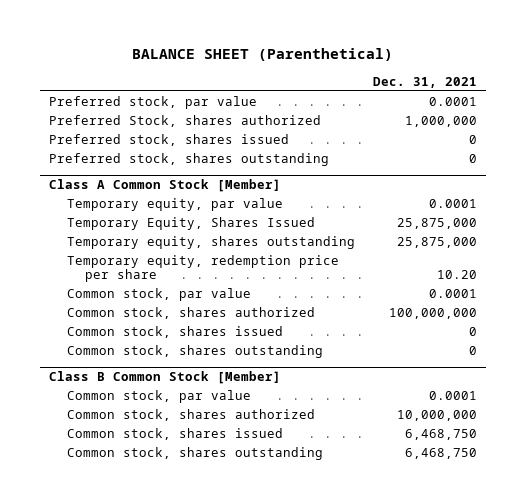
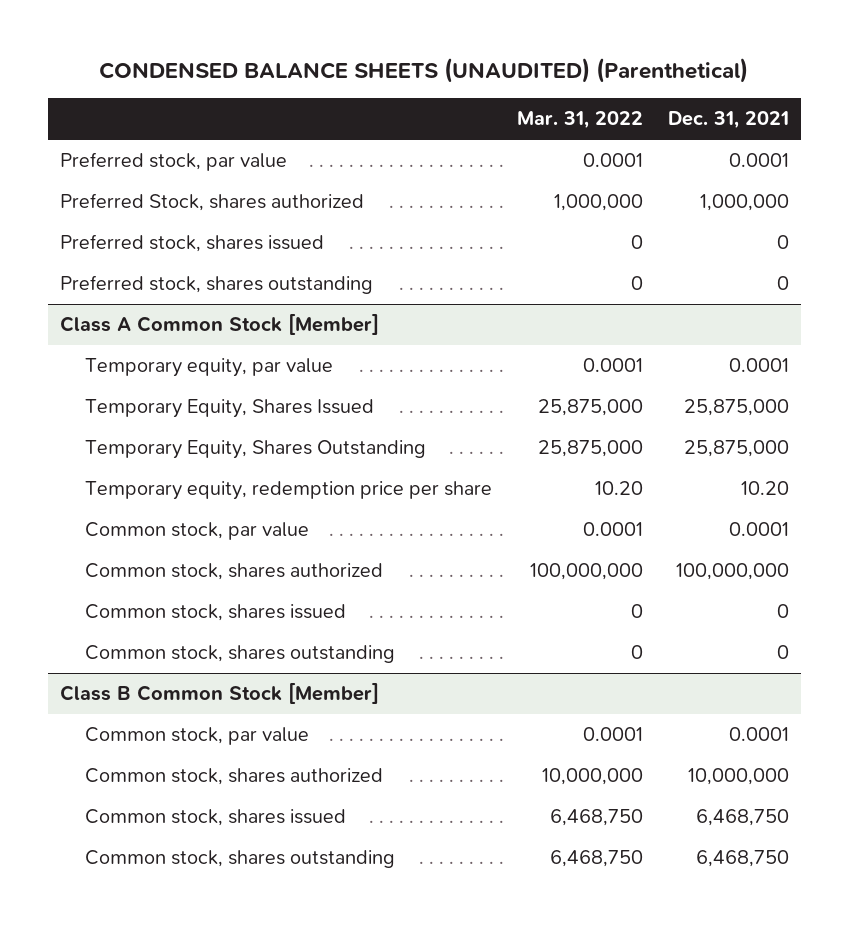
[132,48,394,62] BALANCE SHEET (Parenthetical) -> [99,58,749,84] CONDENSED BALANCE SHEETS (UNAUDITED) (Parenthetical)
none -> [516,111,643,130] Mar. 31, 2022
[67,235,356,249] Temporary equity, shares outstanding -> [84,440,426,460] Temporary Equity, Shares Outstanding

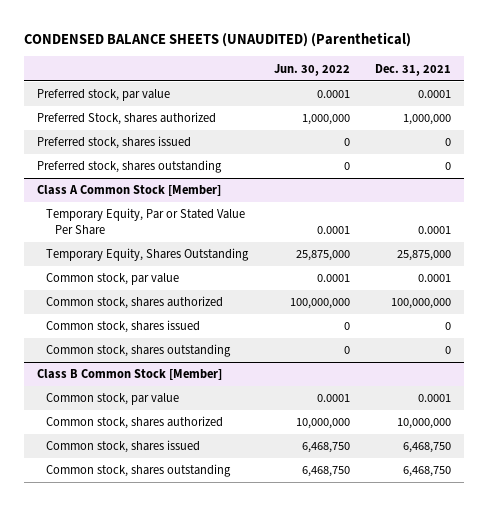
[516,111,643,130] Mar. 31, 2022 -> none
none -> [273,63,350,76] Jun. 30, 2022
[84,399,374,419] Temporary Equity, Shares Issued -> none
[84,358,333,378] Temporary equity, par value -> [45,208,245,235] Temporary Equity, Par or Stated Value Per Share
[84,481,492,501] Temporary equity, redemption price per share -> none

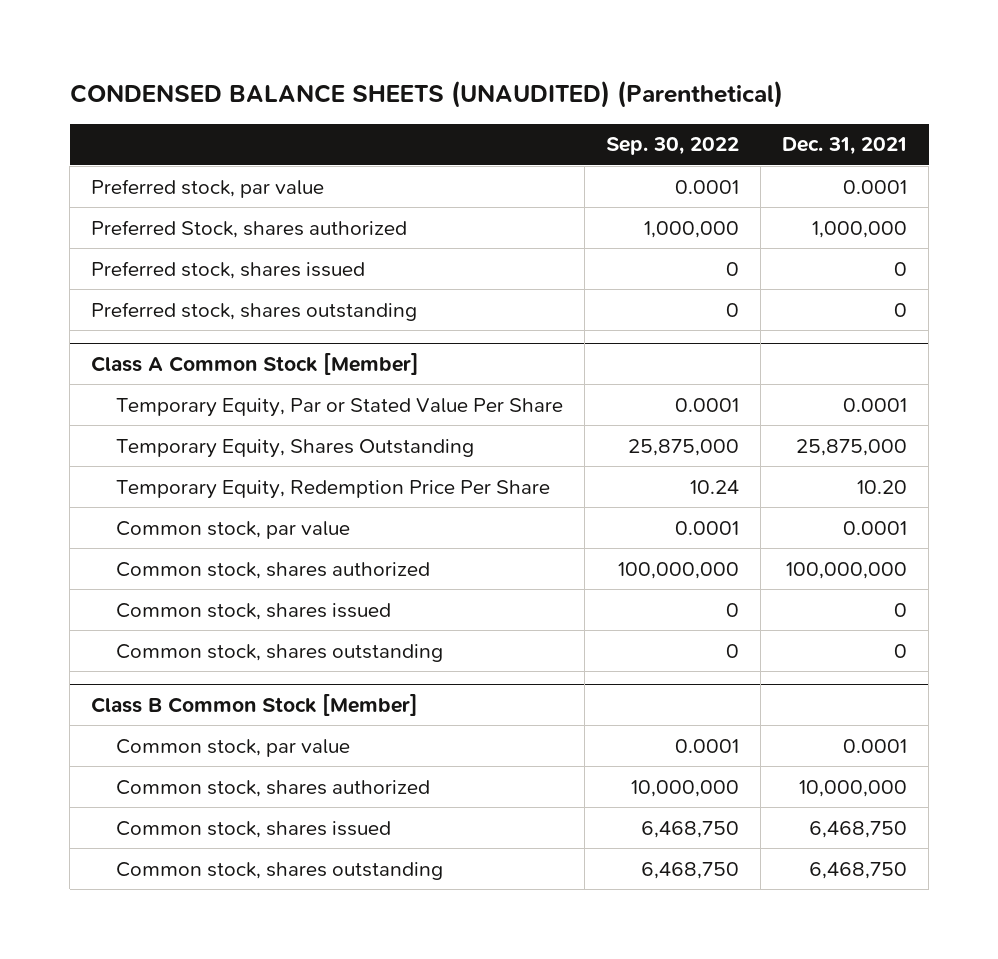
[273,63,350,76] Jun. 30, 2022 -> none
none -> [605,137,739,156] Sep. 30, 2022
none -> [115,479,550,499] Temporary Equity, Redemption Price Per Share

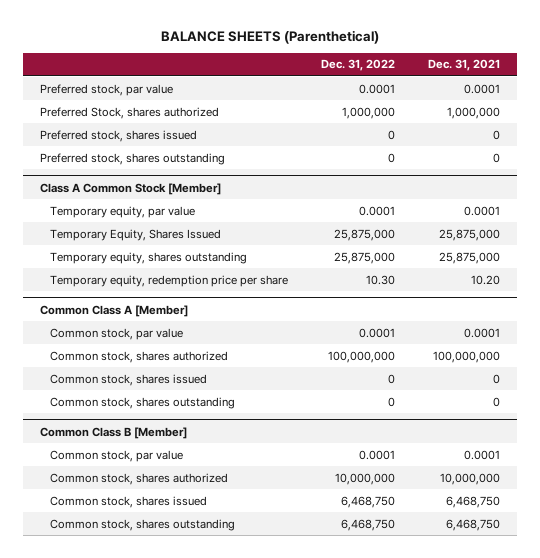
[69,80,783,109] CONDENSED BALANCE SHEETS (UNAUDITED) (Parenthetical) -> [160,30,379,45] BALANCE SHEETS (Parenthetical)
[605,137,739,156] Sep. 30, 2022 -> none
none -> [321,59,396,72] Dec. 31, 2022
[115,397,563,417] Temporary Equity, Par or Stated Value Per Share -> [50,205,196,218] Temporary equity, par value
none -> [50,228,222,241] Temporary Equity, Shares Issued
[115,438,474,458] Temporary Equity, Shares Outstanding -> [50,251,248,264] Temporary equity, shares outstanding
[115,479,550,499] Temporary Equity, Redemption Price Per Share -> [50,274,289,287] Temporary equity, redemption price per share
none -> [39,304,188,317] Common Class A [Member]
[91,693,419,716] Class B Common Stock [Member] -> [39,426,187,439] Common Class B [Member]

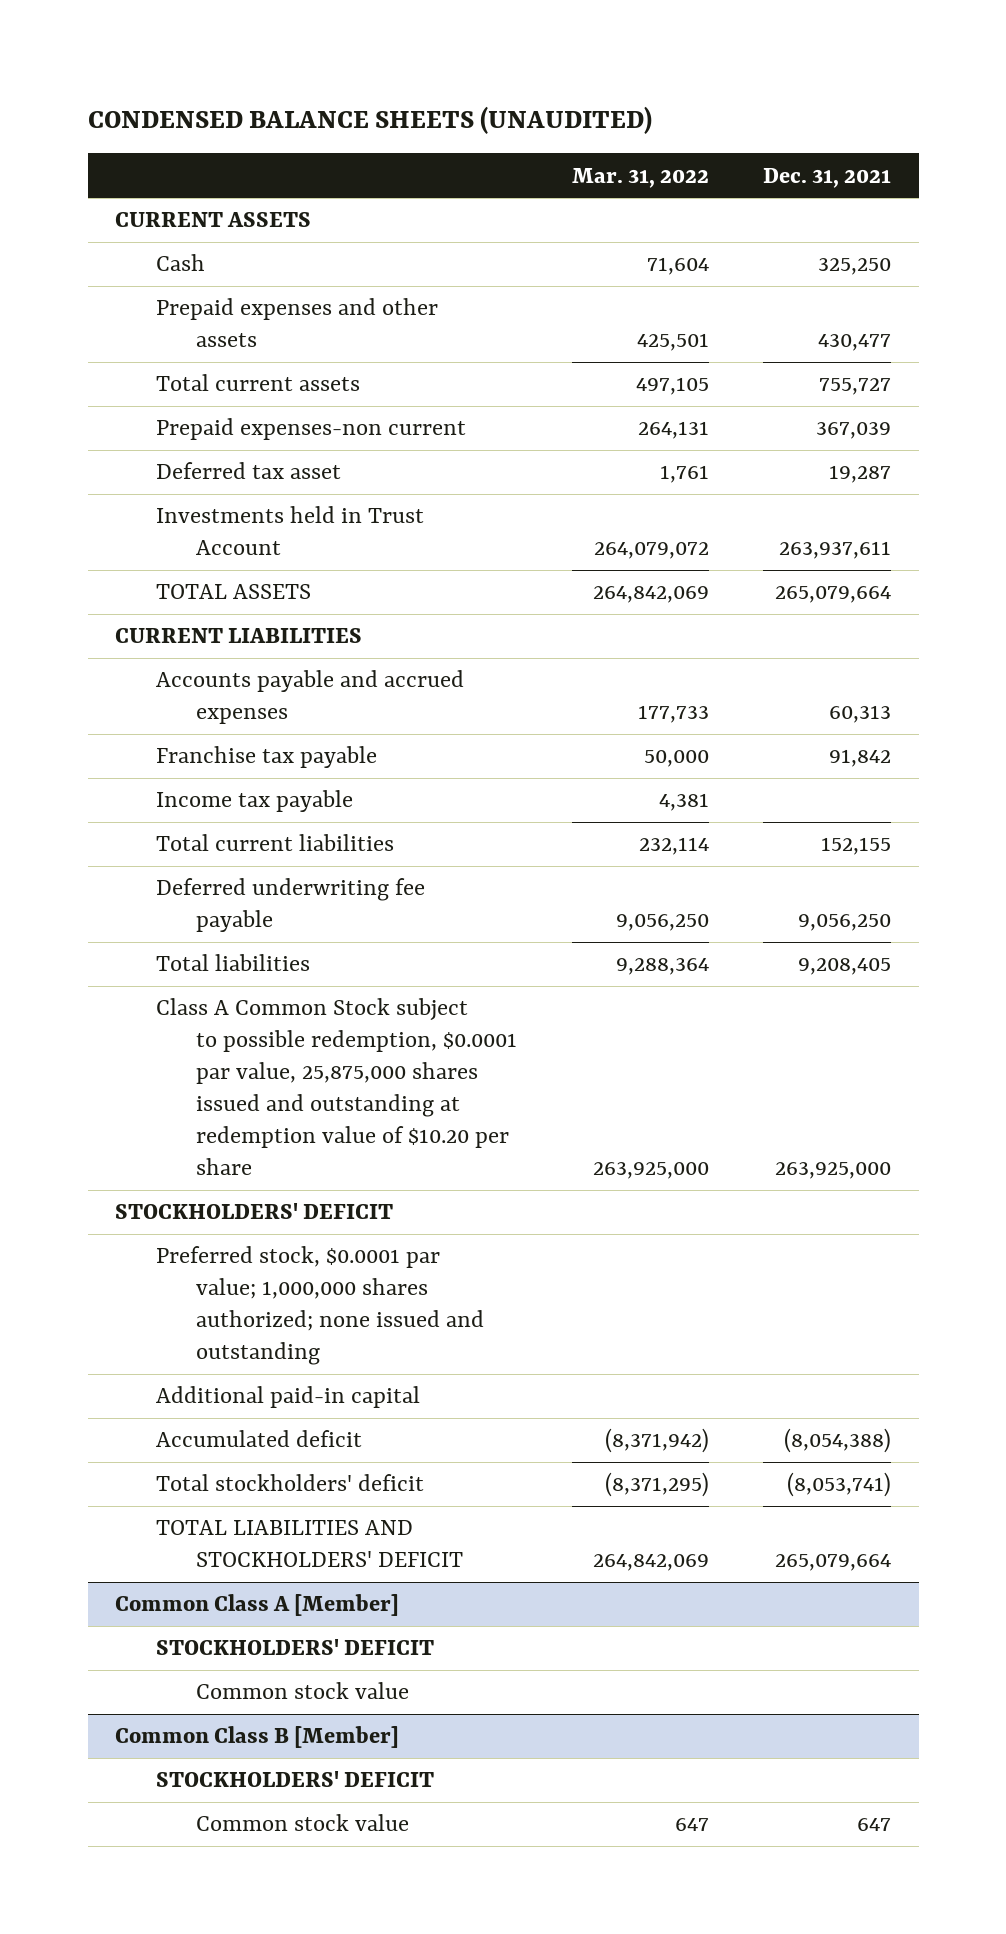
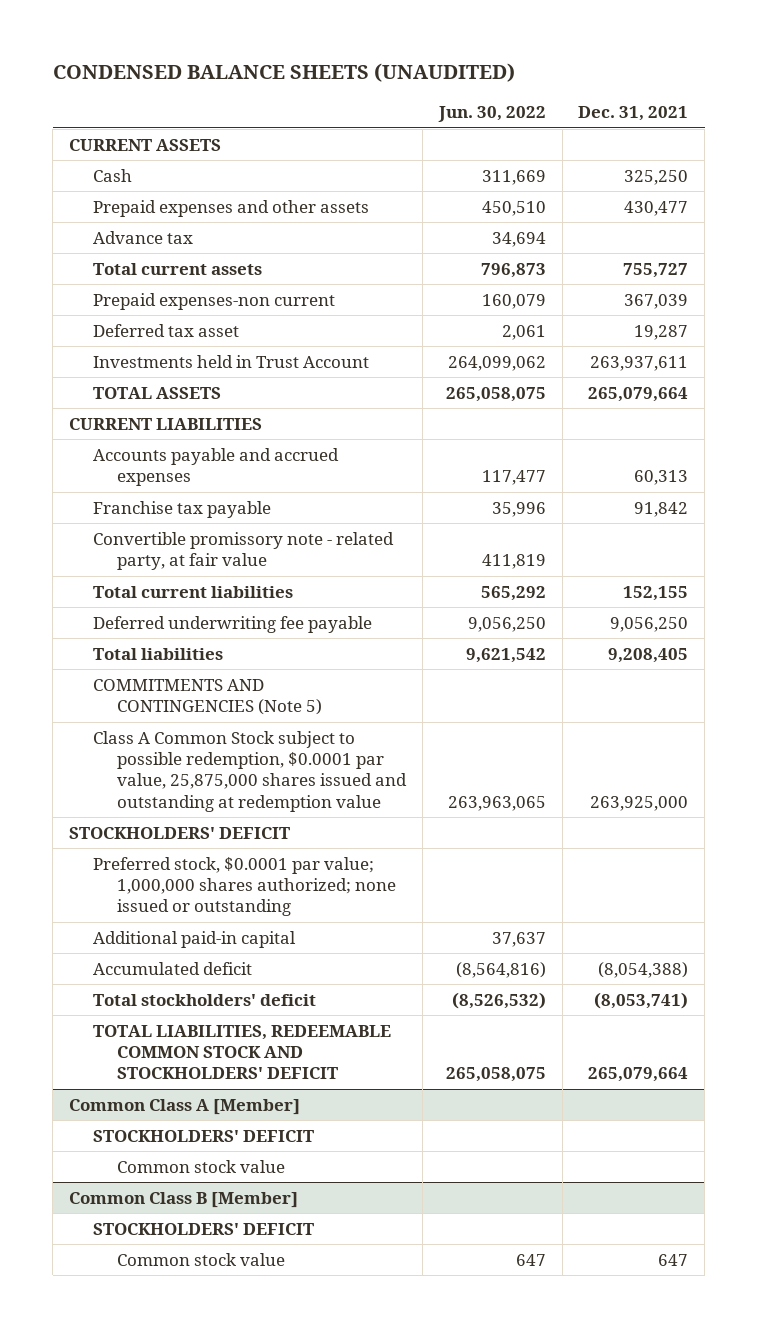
[571,167,709,188] Mar. 31, 2022 -> none
none -> [437,106,546,123] Jun. 30, 2022
none -> [93,230,194,244] Advance tax
[155,790,353,813] Income tax payable -> none
none -> [93,531,395,571] Convertible promissory note - related party, at fair value
none -> [93,678,323,716] COMMITMENTS AND CONTINGENCIES (Note 5)
[155,998,518,1176] Class A Common Stock subject to possible redemption, $0.0001 par value, 25,875,000 shares issued and outstanding at redemption value of $10.20 per share -> [93,730,408,812] Class A Common Stock subject to possible redemption, $0.0001 par value, 25,875,000 shares issued and outstanding at redemption value
[155,1246,485,1366] Preferred stock, $0.0001 par value; 1,000,000 shares authorized; none issued and outstanding -> [93,856,397,917] Preferred stock, $0.0001 par value; 1,000,000 shares authorized; none issued or outstanding
[155,1520,464,1568] TOTAL LIABILITIES AND STOCKHOLDERS' DEFICIT -> [93,1024,392,1080] TOTAL LIABILITIES, REDEEMABLE COMMON STOCK AND STOCKHOLDERS' DEFICIT

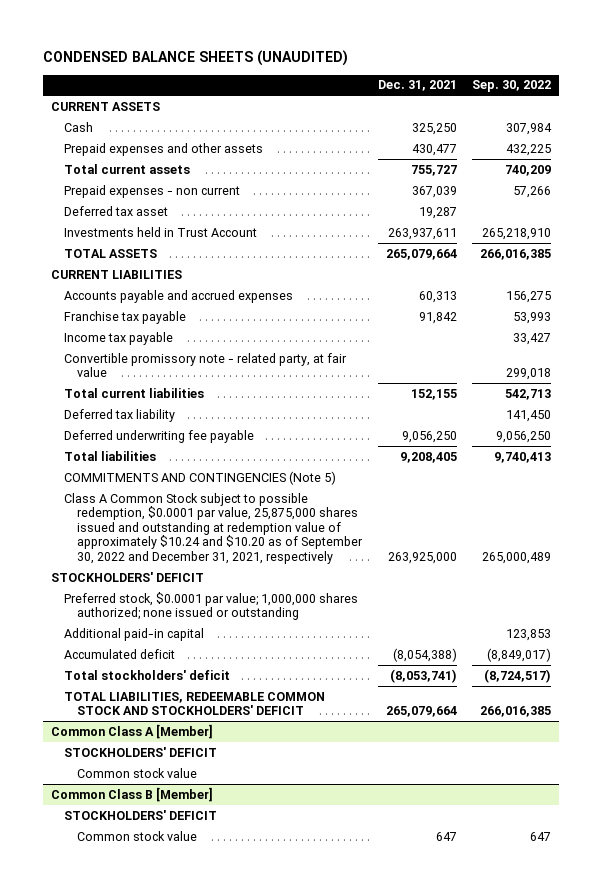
[437,106,546,123] Jun. 30, 2022 -> none
none -> [472,80,552,93] Sep. 30, 2022
[93,230,194,244] Advance tax -> none
[93,292,336,310] Prepaid expenses-non current -> [64,184,241,198] Prepaid expenses - non current
none -> [64,331,174,345] Income tax payable
none -> [64,408,176,422] Deferred tax liability
[93,730,408,812] Class A Common Stock subject to possible redemption, $0.0001 par value, 25,875,000 shares issued and outstanding at redemption value -> [64,492,364,564] Class A Common Stock subject to possible redemption, $0.0001 par value, 25,875,000 shares issued and outstanding at redemption value of approximately $10.24 and $10.20 as of September 30, 2022 and December 31, 2021, respectively

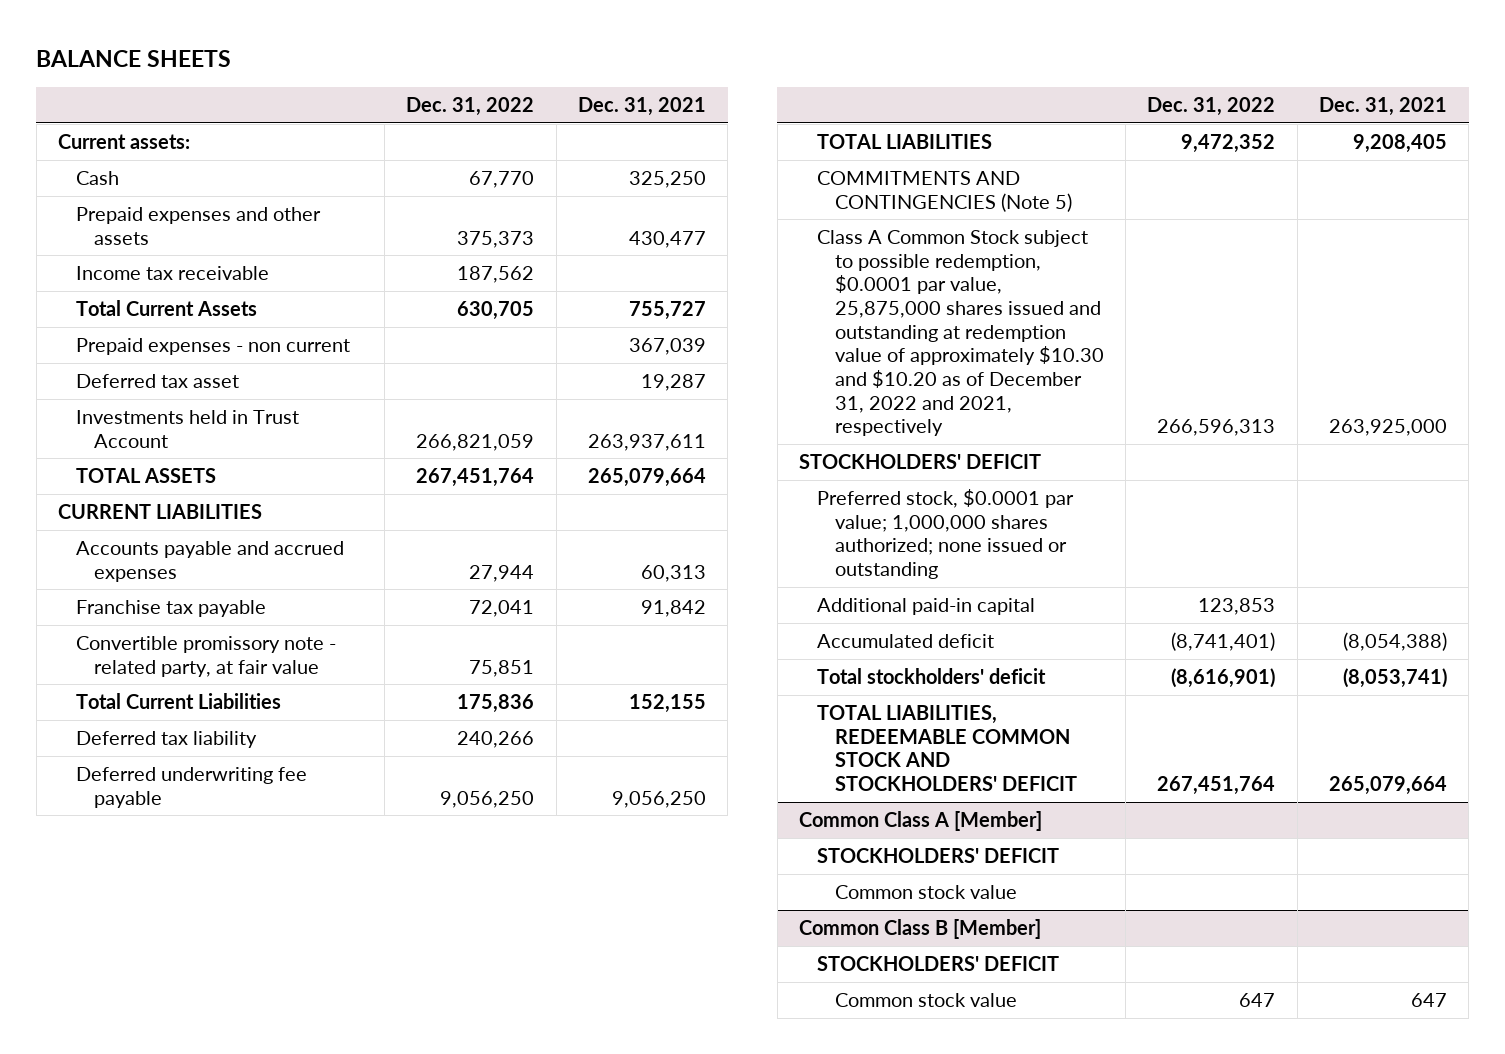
[43,50,349,67] CONDENSED BALANCE SHEETS (UNAUDITED) -> [36,50,232,68] BALANCE SHEETS
[472,80,552,93] Sep. 30, 2022 -> none
none -> [406,96,535,116] Dec. 31, 2022
[50,101,160,111] CURRENT ASSETS -> [57,134,190,150] Current assets:
none -> [75,266,269,281] Income tax receivable
[64,163,191,174] Total current assets -> [75,300,257,317] Total Current Assets
[64,331,174,345] Income tax payable -> none
[64,387,205,398] Total current liabilities -> [75,693,281,710] Total Current Liabilities
[64,450,157,461] Total liabilities -> [816,134,992,150] TOTAL LIABILITIES
[64,492,364,564] Class A Common Stock subject to possible redemption, $0.0001 par value, 25,875,000 shares issued and outstanding at redemption value of approximately $10.24 and $10.20 as of September 30, 2022 and December 31, 2021, respectively -> [816,230,1104,437] Class A Common Stock subject to possible redemption, $0.0001 par value, 25,875,000 shares issued and outstanding at redemption value of approximately $10.30 and $10.20 as of December 31, 2022 and 2021, respectively

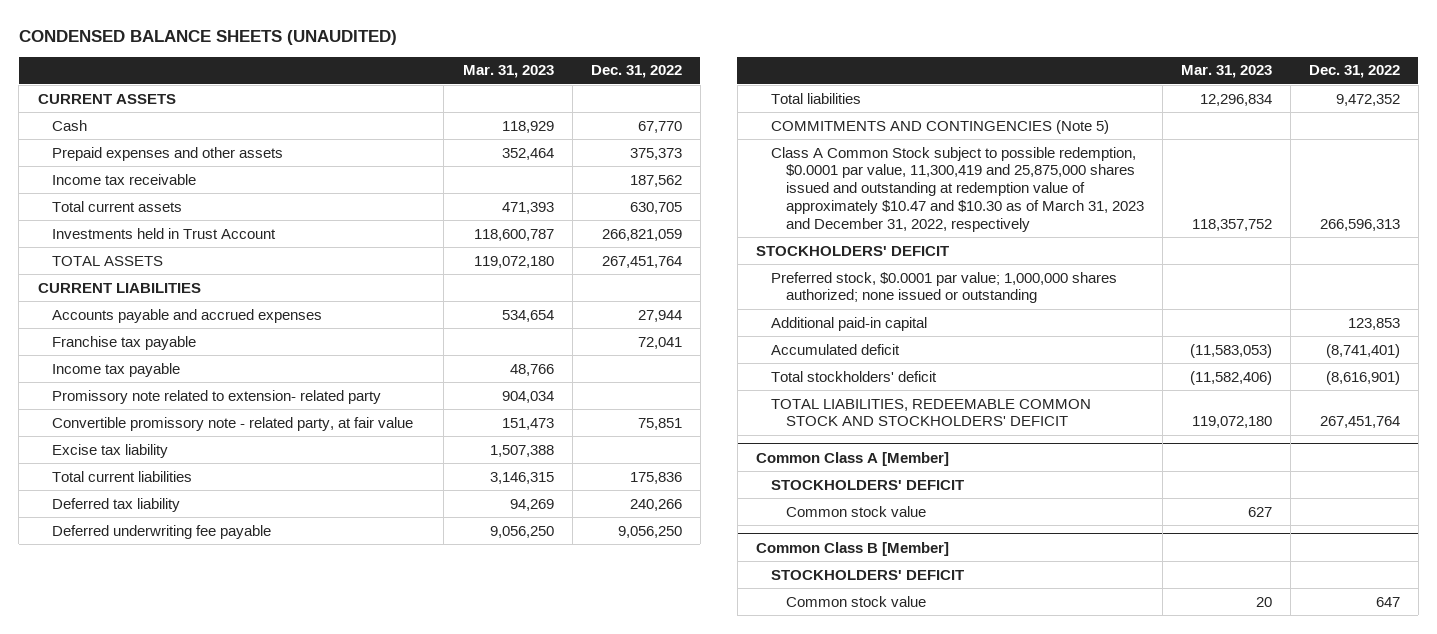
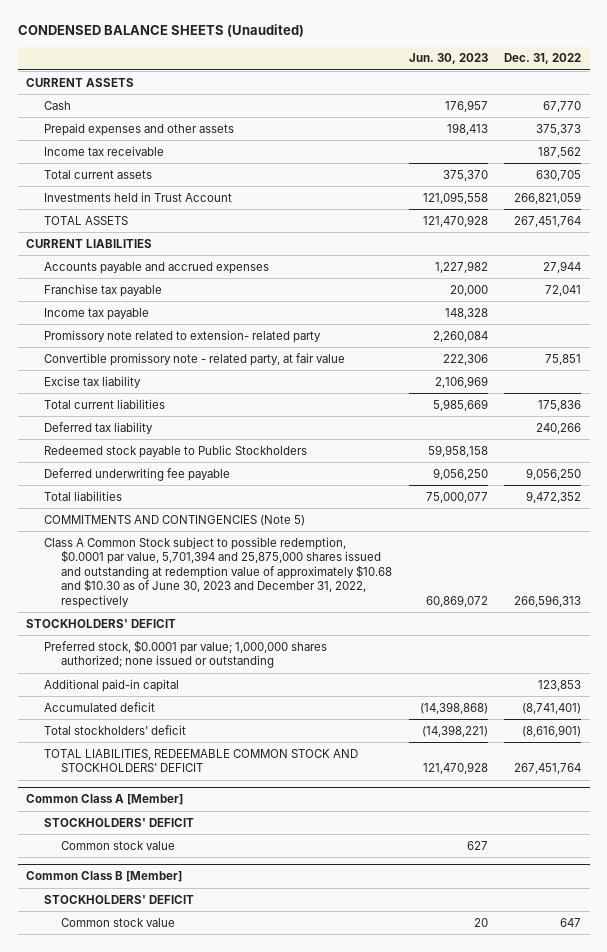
[18,29,397,45] CONDENSED BALANCE SHEETS (UNAUDITED) -> [17,24,304,38] CONDENSED BALANCE SHEETS (Unaudited)
[462,65,554,79] Mar. 31, 2023 -> none
none -> [408,53,488,65] Jun. 30, 2023
none -> [43,444,307,458] Redeemed stock payable to Public Stockholders
[770,146,1144,232] Class A Common Stock subject to possible redemption, $0.0001 par value, 11,300,419 and 25,875,000 shares issued and outstanding at redemption value of approximately $10.47 and $10.30 as of March 31, 2023 and December 31, 2022, respectively -> [43,536,393,608] Class A Common Stock subject to possible redemption, $0.0001 par value, 5,701,394 and 25,875,000 shares issued and outstanding at redemption value of approximately $10.68 and $10.30 as of June 30, 2023 and December 31, 2022, respectively

